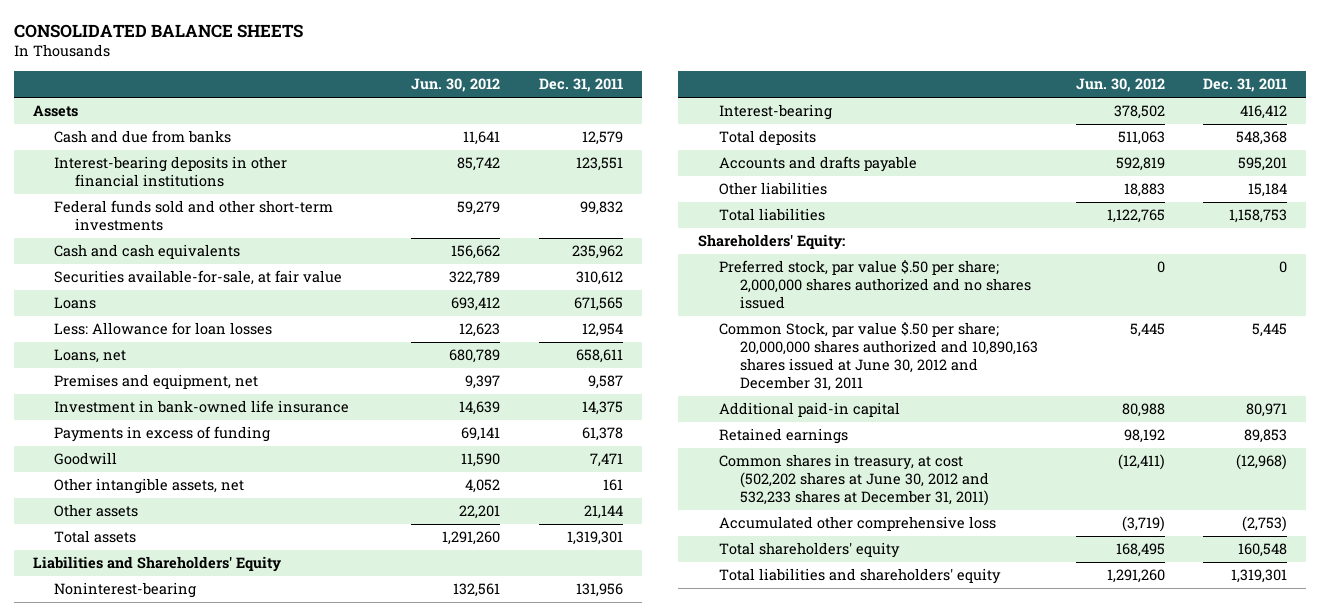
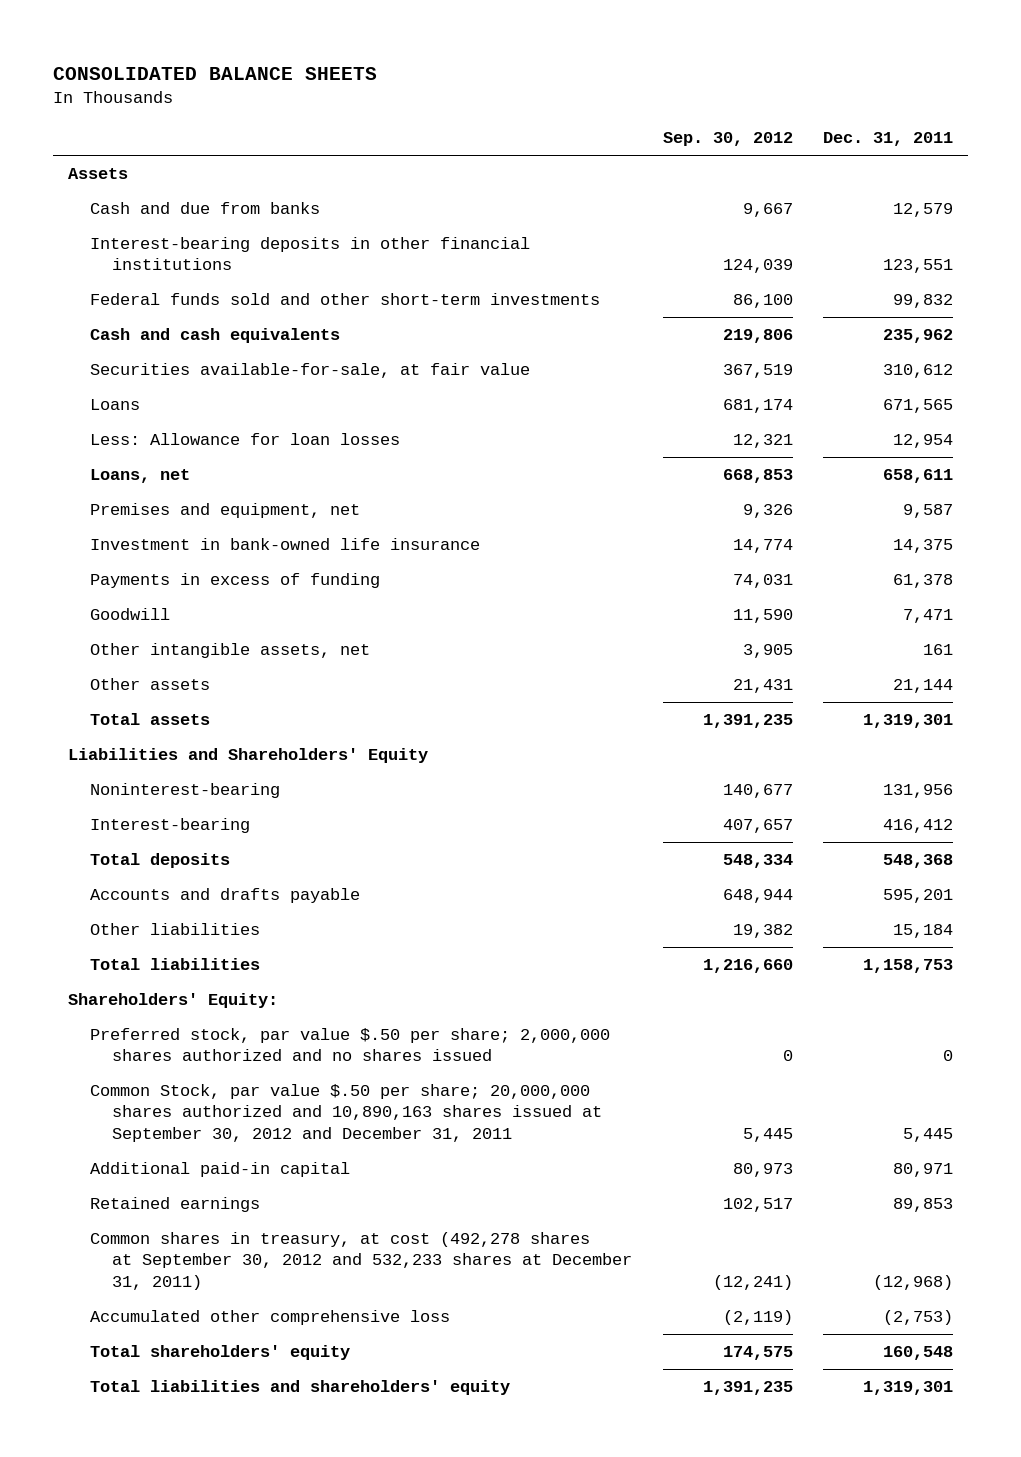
[411,78,501,93] Jun. 30, 2012 -> none
none -> [662,132,793,147] Sep. 30, 2012
[718,322,1038,392] Common Stock, par value $.50 per share; 20,000,000 shares authorized and 10,890,163 shares issued at June 30, 2012 and December 31, 2011 -> [90,1084,603,1142] Common Stock, par value $.50 per share; 20,000,000 shares authorized and 10,890,163 shares issued at September 30, 2012 and December 31, 2011
[718,454,989,507] Common shares in treasury, at cost (502,202 shares at June 30, 2012 and 532,233 shares at December 31, 2011) -> [90,1232,633,1290] Common shares in treasury, at cost (492,278 shares at September 30, 2012 and 532,233 shares at December 31, 2011)

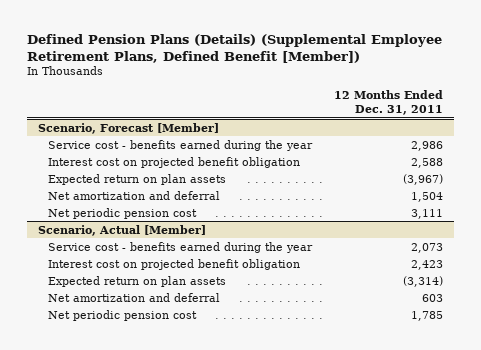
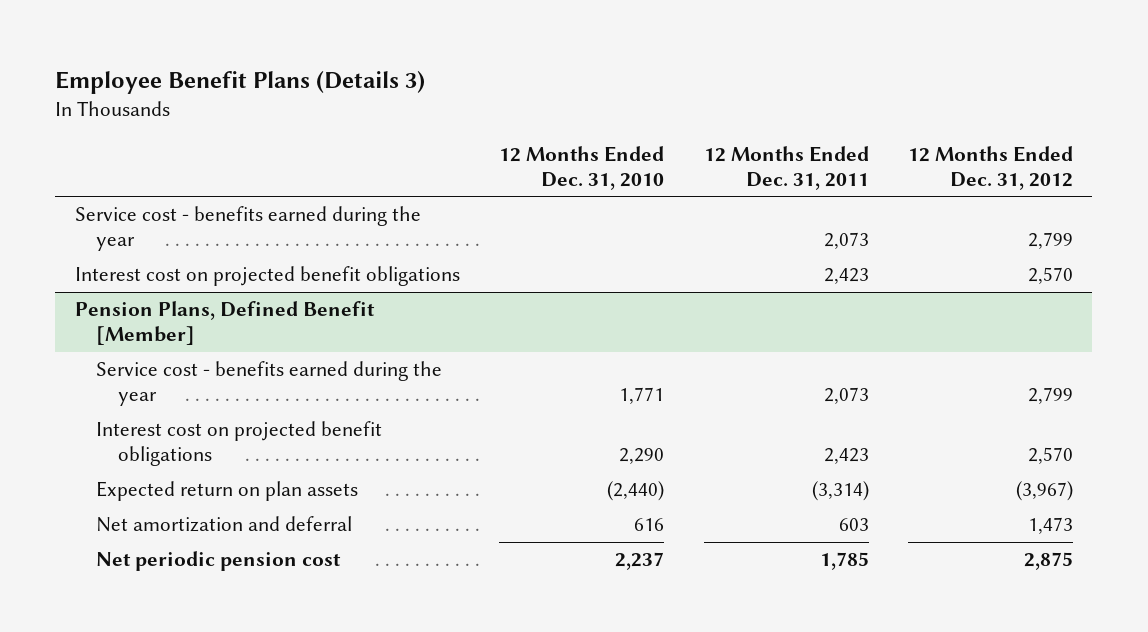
[26,33,442,63] Defined Pension Plans (Details) (Supplemental Employee Retirement Plans, Defined Benefit [Member]) -> [55,70,426,94] Employee Benefit Plans (Details 3)
none -> [499,145,665,190] 12 Months Ended Dec. 31, 2010
none -> [907,145,1073,190] 12 Months Ended Dec. 31, 2012
[37,122,219,134] Scenario, Forecast [Member] -> none
[48,139,314,151] Service cost - benefits earned during the year -> none
[48,156,301,168] Interest cost on projected benefit obligation -> none
[48,173,227,185] Expected return on plan assets -> none
[48,190,221,200] Net amortization and deferral -> none
[48,207,198,219] Net periodic pension cost -> none
[37,224,206,236] Scenario, Actual [Member] -> none
[48,258,301,270] Interest cost on projected benefit obligation -> [74,266,460,287] Interest cost on projected benefit obligations
none -> [74,301,375,345] Pension Plans, Defined Benefit [Member]
none -> [96,361,443,406] Service cost - benefits earned during the year
none -> [96,421,383,466] Interest cost on projected benefit obligations

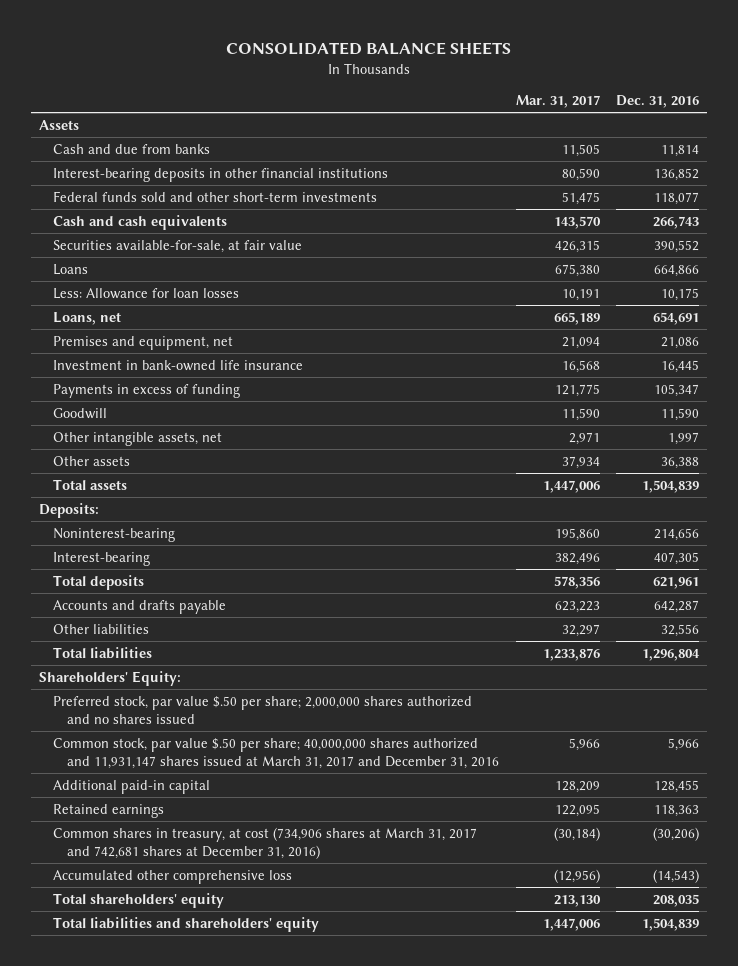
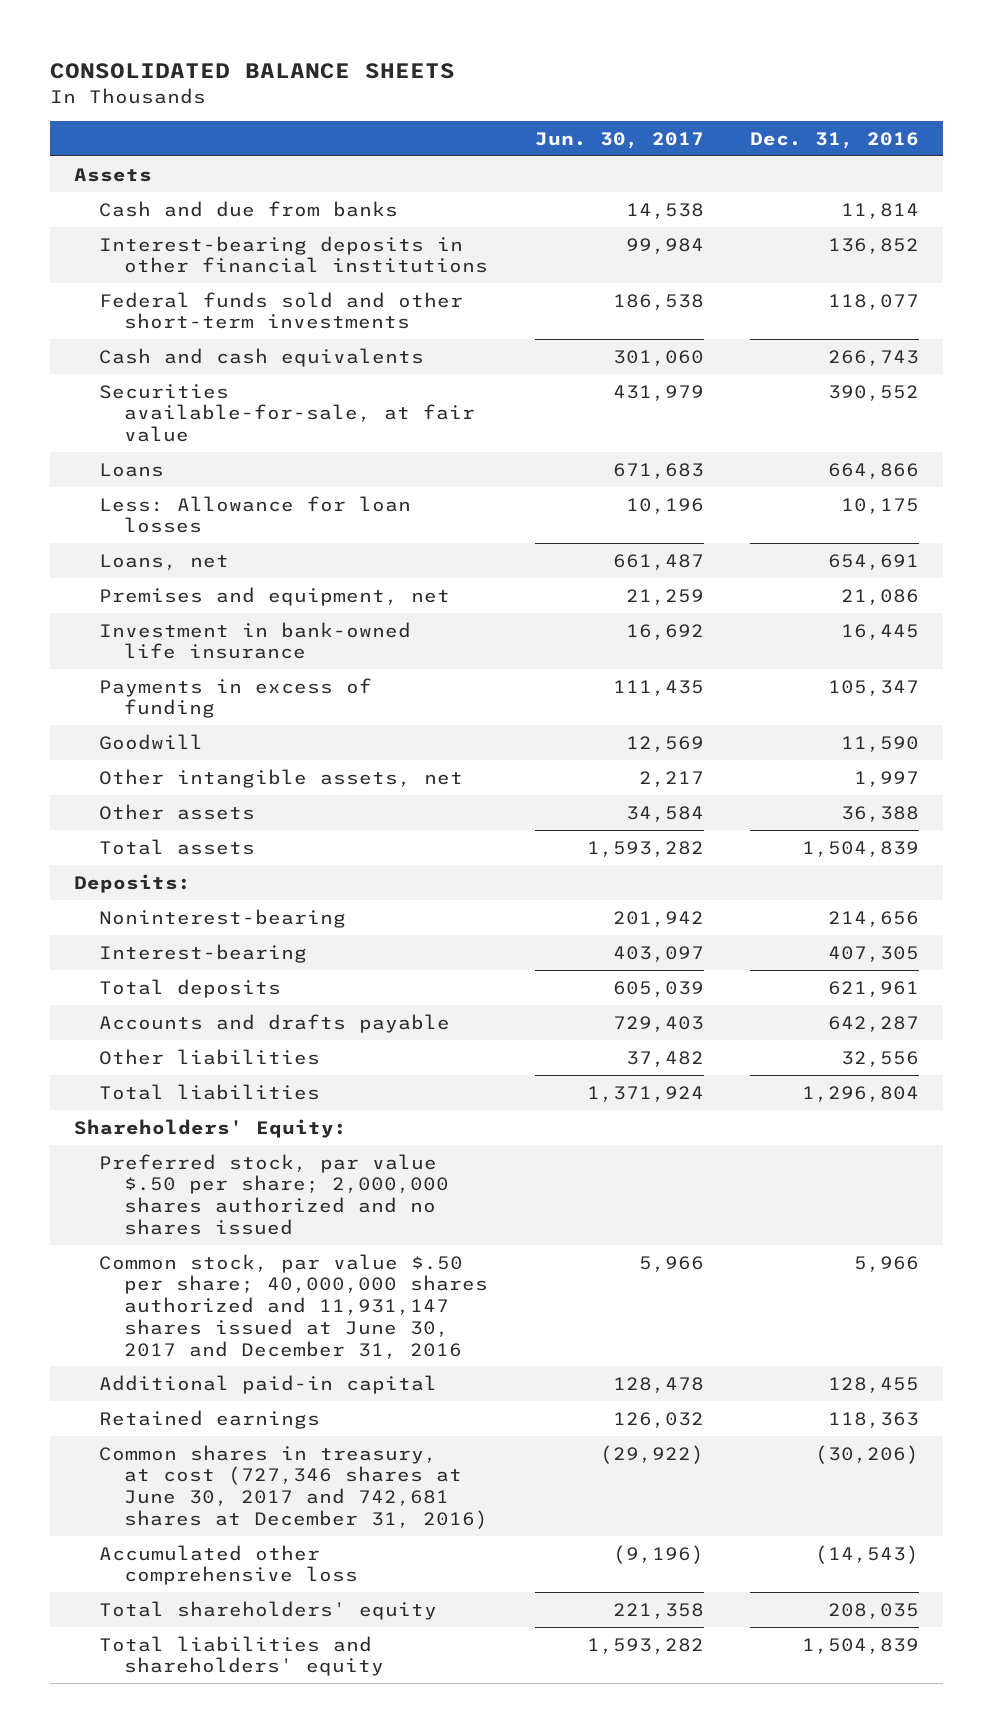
[515,95,600,109] Mar. 31, 2017 -> none
none -> [534,131,704,149] Jun. 30, 2017
[53,737,500,769] Common stock, par value $.50 per share; 40,000,000 shares authorized and 11,931,147 shares issued at March 31, 2017 and December 31, 2016 -> [98,1253,488,1359] Common stock, par value $.50 per share; 40,000,000 shares authorized and 11,931,147 shares issued at June 30, 2017 and December 31, 2016
[53,826,478,859] Common shares in treasury, at cost (734,906 shares at March 31, 2017 and 742,681 shares at December 31, 2016) -> [98,1444,488,1529] Common shares in treasury, at cost (727,346 shares at June 30, 2017 and 742,681 shares at December 31, 2016)

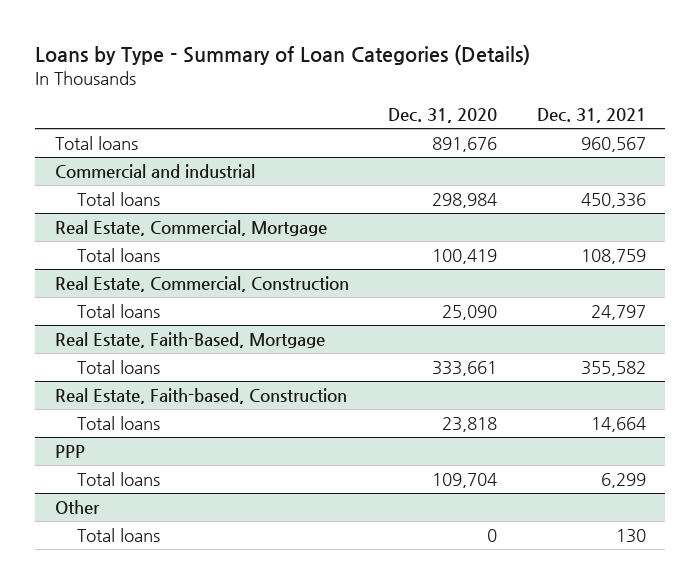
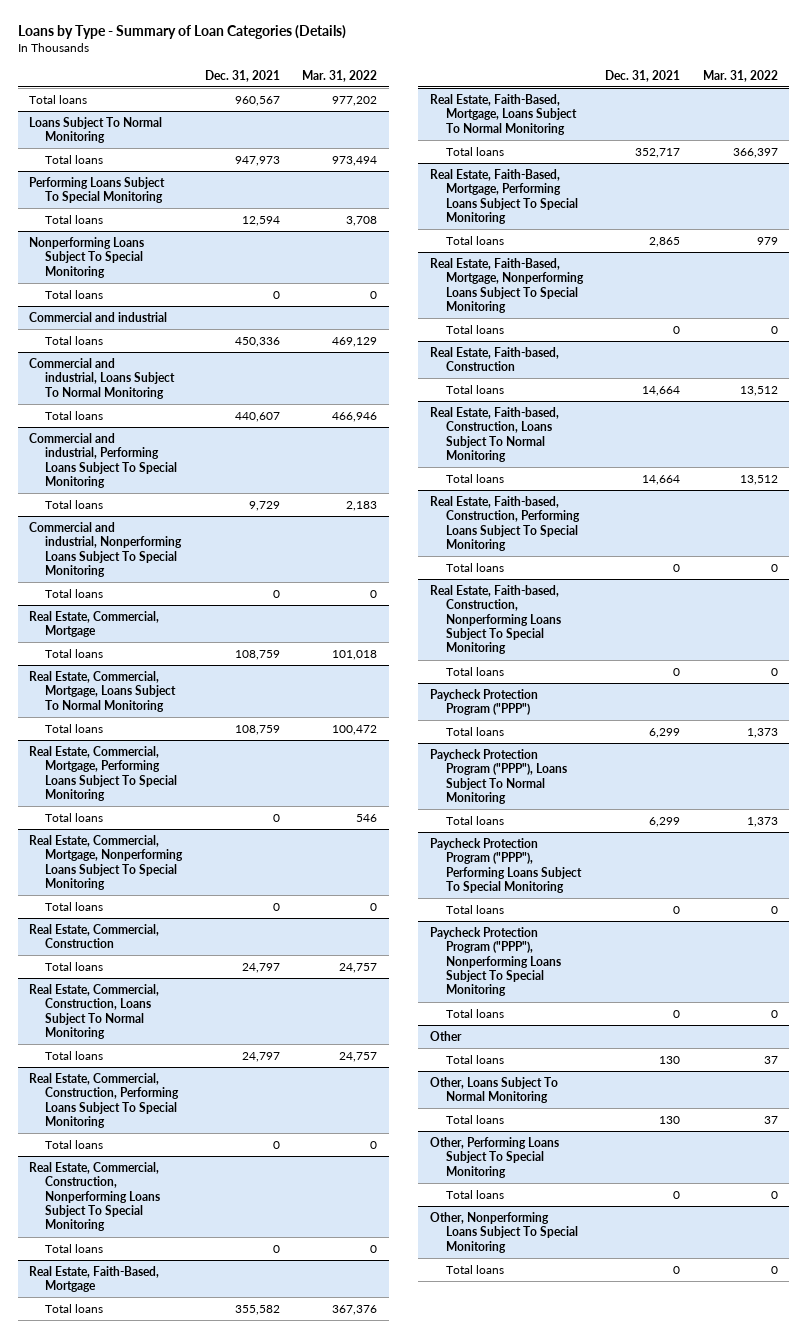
[388,108,498,124] Dec. 31, 2020 -> none
none -> [302,69,378,82] Mar. 31, 2022
none -> [29,116,163,144] Loans Subject To Normal Monitoring
none -> [45,154,104,164] Total loans
none -> [29,176,166,204] Performing Loans Subject To Special Monitoring
none -> [45,214,104,224] Total loans
none -> [29,236,145,278] Nonperforming Loans Subject To Special Monitoring
none -> [45,289,104,299] Total loans
none -> [29,357,176,399] Commercial and industrial, Loans Subject To Normal Monitoring
none -> [45,410,104,420] Total loans
none -> [29,432,178,488] Commercial and industrial, Performing Loans Subject To Special Monitoring
none -> [45,499,104,509] Total loans
none -> [29,521,183,577] Commercial and industrial, Nonperforming Loans Subject To Special Monitoring
none -> [45,588,104,598] Total loans
none -> [29,670,177,712] Real Estate, Commercial, Mortgage, Loans Subject To Normal Monitoring
none -> [45,723,104,733] Total loans
none -> [29,745,178,801] Real Estate, Commercial, Mortgage, Performing Loans Subject To Special Monitoring
none -> [45,812,104,822] Total loans
none -> [29,834,184,890] Real Estate, Commercial, Mortgage, Nonperforming Loans Subject To Special Monitoring
none -> [45,901,104,911] Total loans
none -> [29,983,160,1039] Real Estate, Commercial, Construction, Loans Subject To Normal Monitoring
none -> [45,1050,104,1060] Total loans
none -> [29,1072,180,1128] Real Estate, Commercial, Construction, Performing Loans Subject To Special Monitoring
none -> [45,1139,104,1149] Total loans
none -> [29,1161,161,1232] Real Estate, Commercial, Construction, Nonperforming Loans Subject To Special Monitoring
none -> [45,1243,104,1253] Total loans
none -> [429,93,577,135] Real Estate, Faith-Based, Mortgage, Loans Subject To Normal Monitoring
none -> [445,146,504,156] Total loans
none -> [429,168,578,224] Real Estate, Faith-Based, Mortgage, Performing Loans Subject To Special Monitoring
none -> [445,235,504,245] Total loans
none -> [429,257,584,313] Real Estate, Faith-Based, Mortgage, Nonperforming Loans Subject To Special Monitoring
none -> [445,324,504,334] Total loans
none -> [429,406,559,462] Real Estate, Faith-based, Construction, Loans Subject To Normal Monitoring
none -> [445,473,504,483] Total loans
none -> [429,495,580,551] Real Estate, Faith-based, Construction, Performing Loans Subject To Special Monitoring
none -> [445,562,504,572] Total loans
none -> [429,584,561,655] Real Estate, Faith-based, Construction, Nonperforming Loans Subject To Special Monitoring
none -> [445,666,504,676] Total loans
[54,444,85,458] PPP -> [429,688,538,716] Paycheck Protection Program ("PPP")
none -> [429,748,567,804] Paycheck Protection Program ("PPP"), Loans Subject To Normal Monitoring
none -> [445,815,504,825] Total loans
none -> [429,837,582,893] Paycheck Protection Program ("PPP"), Performing Loans Subject To Special Monitoring
none -> [445,904,504,914] Total loans
none -> [429,926,561,997] Paycheck Protection Program ("PPP"), Nonperforming Loans Subject To Special Monitoring
none -> [445,1008,504,1018] Total loans
none -> [429,1076,558,1104] Other, Loans Subject To Normal Monitoring
none -> [445,1114,504,1124] Total loans
none -> [429,1136,559,1178] Other, Performing Loans Subject To Special Monitoring
none -> [445,1189,504,1199] Total loans
none -> [429,1211,578,1253] Other, Nonperforming Loans Subject To Special Monitoring
none -> [445,1264,504,1274] Total loans

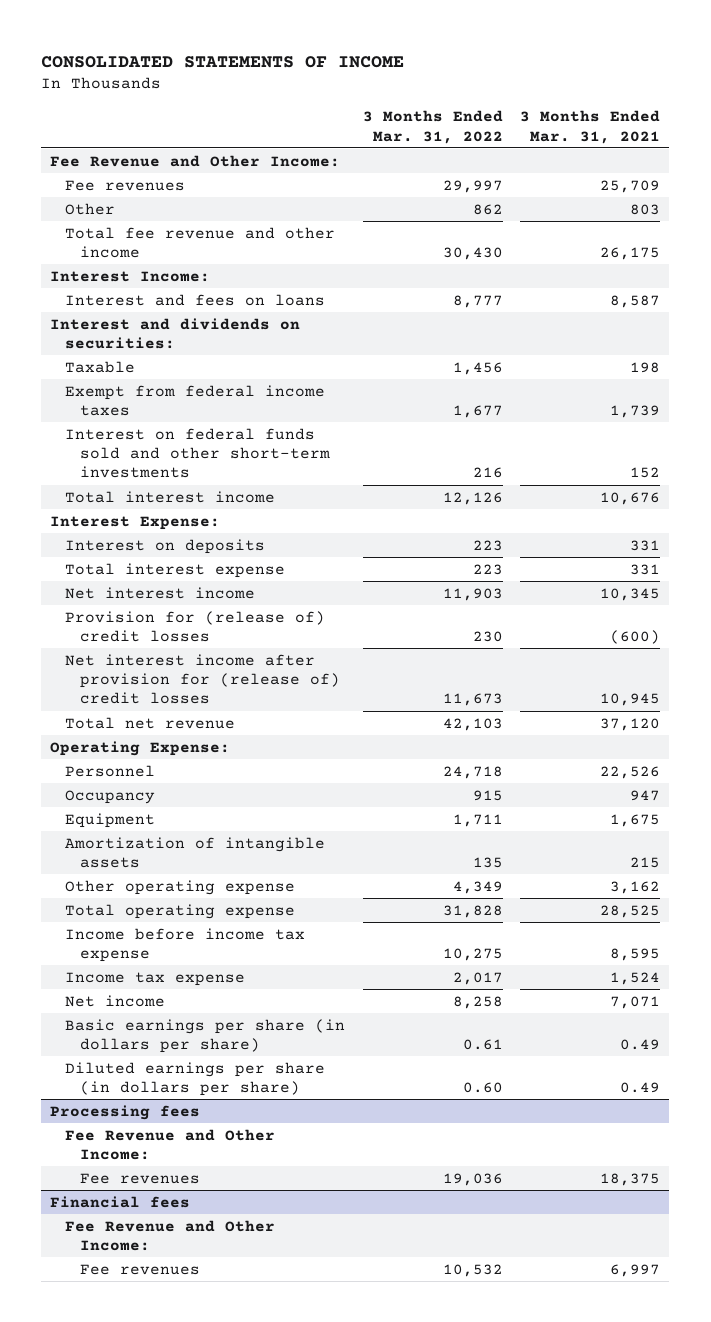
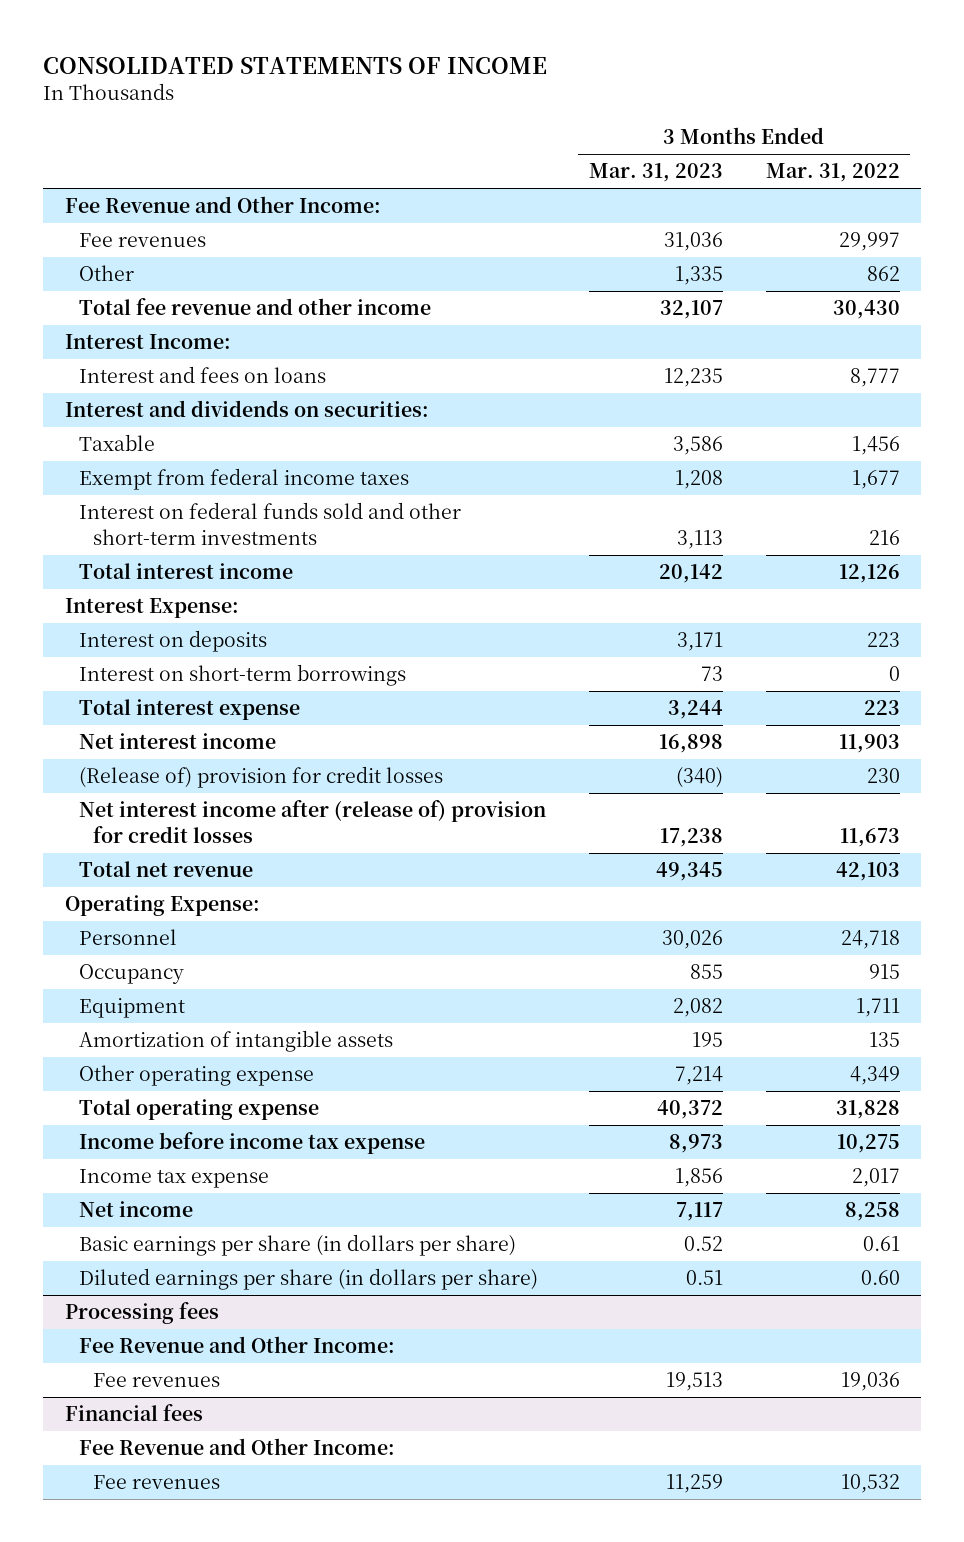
[520,110,661,144] 3 Months Ended Mar. 31, 2021 -> none
none -> [588,163,723,183] Mar. 31, 2023
none -> [78,664,406,687] Interest on short-term borrowings
[65,610,326,642] Provision for (release of) credit losses -> [78,766,443,789] (Release of) provision for credit losses
[65,653,340,705] Net interest income after provision for (release of) credit losses -> [78,800,546,843] Net interest income after (release of) provision for credit losses

